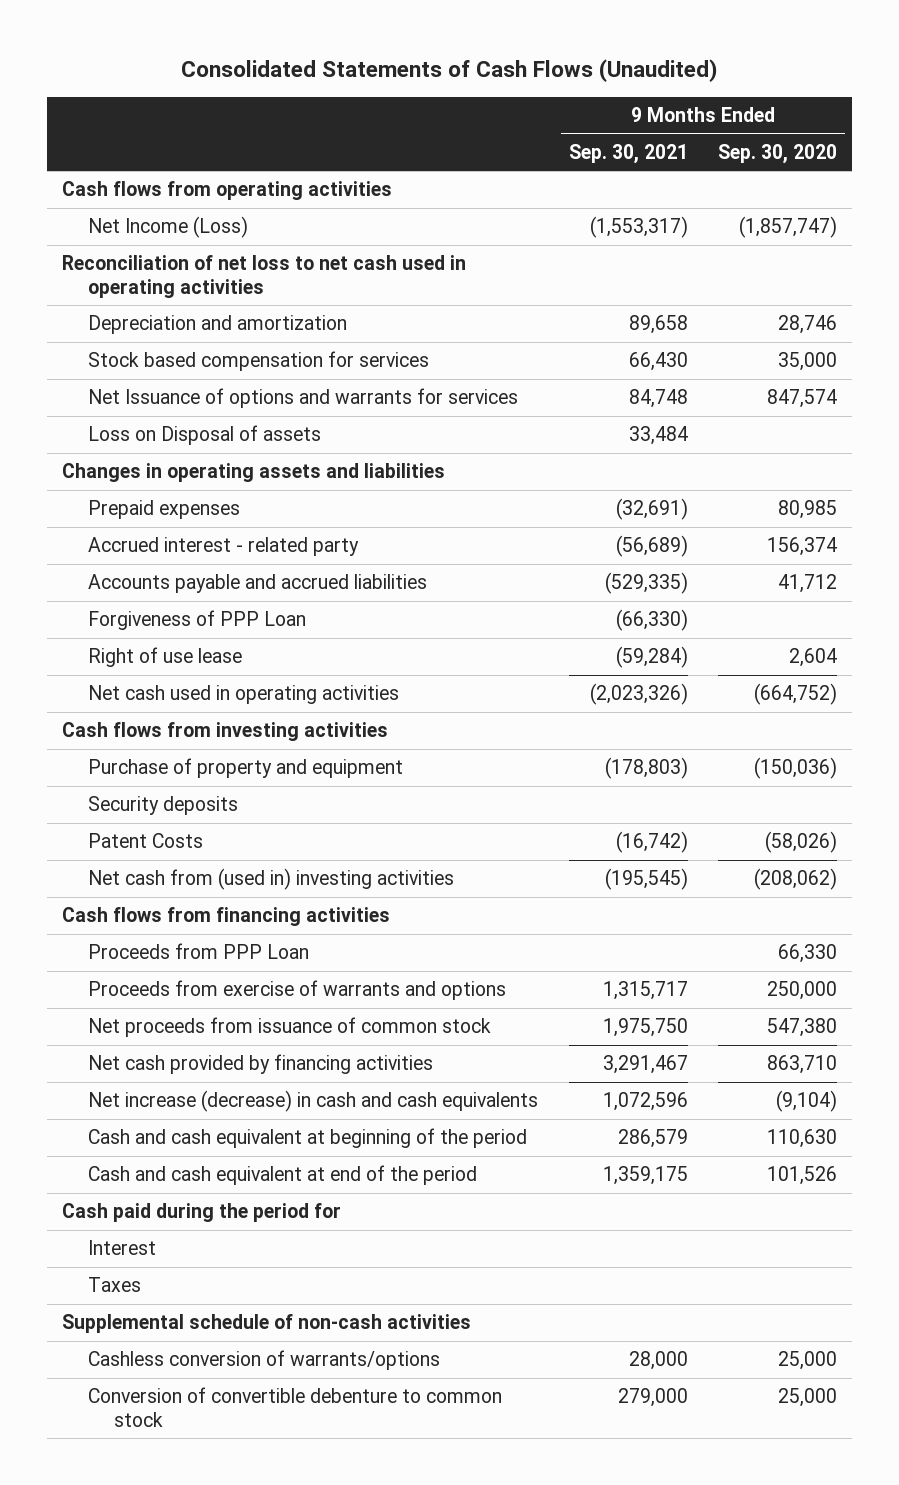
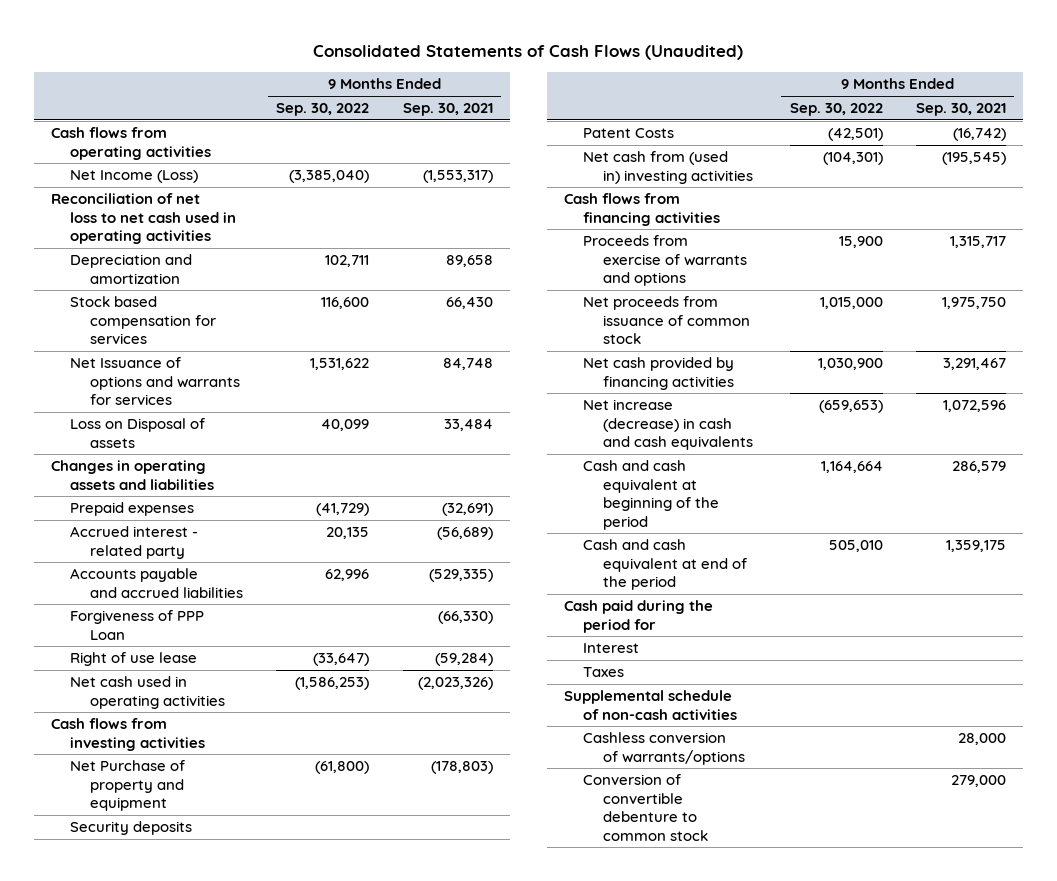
[718,143,838,164] Sep. 30, 2020 -> none
none -> [276,103,370,117] Sep. 30, 2022
[88,758,404,779] Purchase of property and equipment -> [70,760,186,812] Net Purchase of property and equipment
[88,943,310,960] Proceeds from PPP Loan -> none

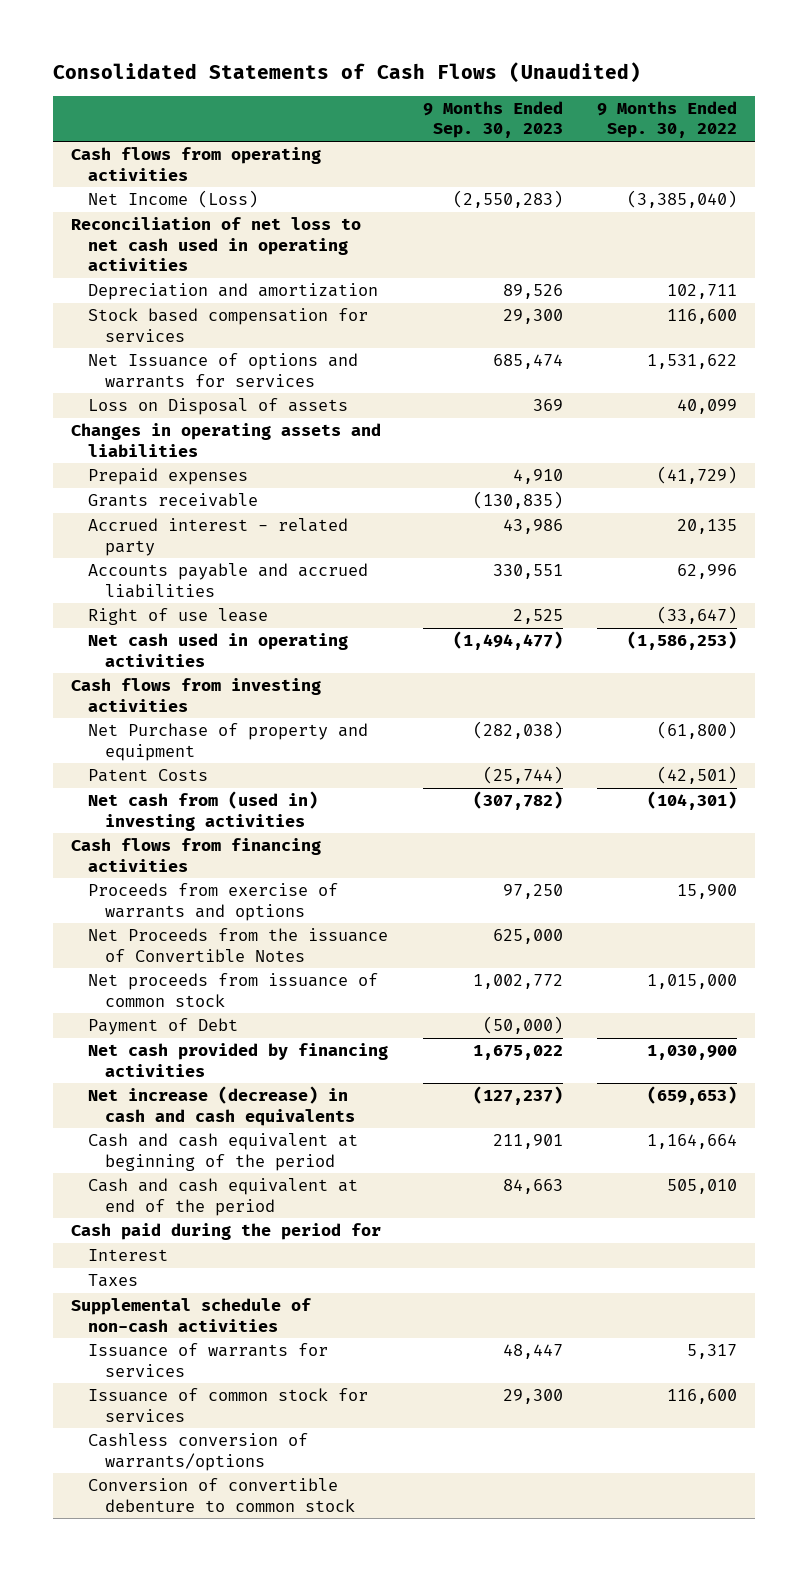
[402,103,493,117] Sep. 30, 2021 -> none
none -> [422,101,563,139] 9 Months Ended Sep. 30, 2023
none -> [87,493,258,508] Grants receivable
[70,610,205,640] Forgiveness of PPP Loan -> none
[70,821,193,836] Security deposits -> none
none -> [87,928,388,962] Net Proceeds from the issuance of Convertible Notes
none -> [87,1018,238,1036] Payment of Debt
none -> [87,1343,328,1377] Issuance of warrants for services
none -> [87,1388,368,1422] Issuance of common stock for services

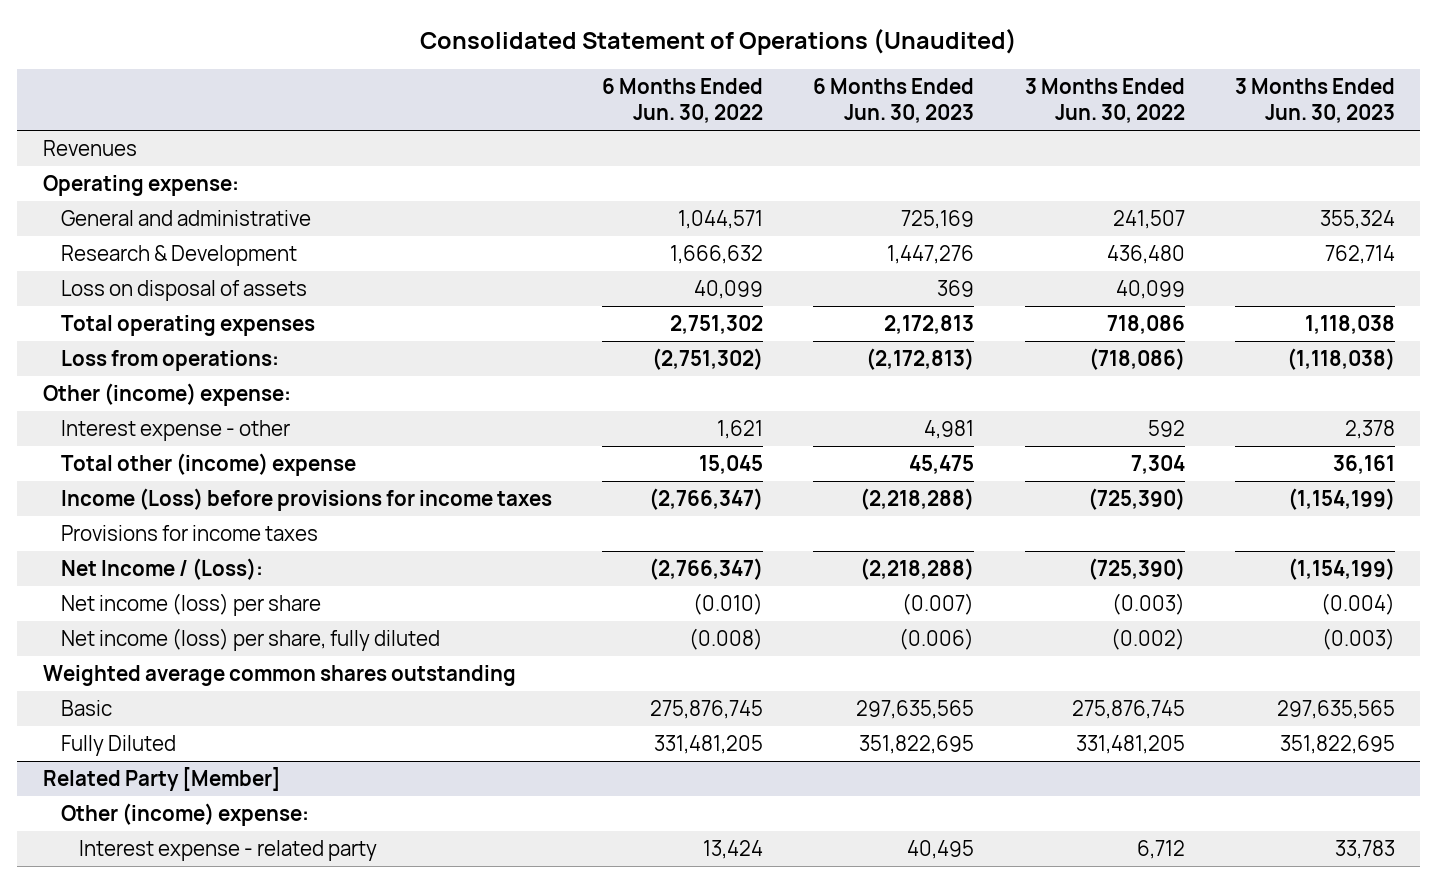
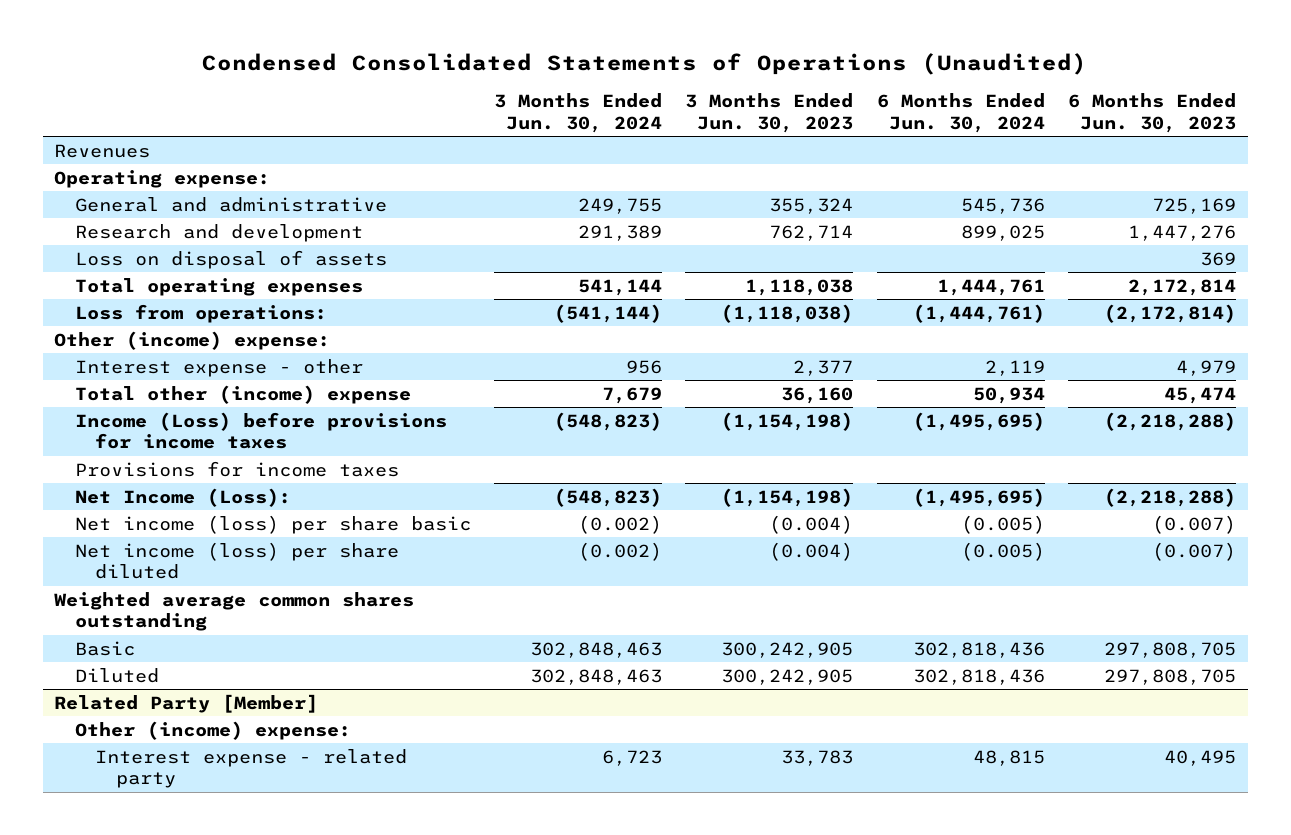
[419,28,1017,55] Consolidated Statement of Operations (Unaudited) -> [202,53,1088,76] Condensed Consolidated Statements of Operations (Unaudited)
[602,78,764,124] 6 Months Ended Jun. 30, 2022 -> none
[1024,78,1185,124] 3 Months Ended Jun. 30, 2022 -> none
none -> [494,93,663,134] 3 Months Ended Jun. 30, 2024
none -> [876,93,1045,134] 6 Months Ended Jun. 30, 2024
[60,245,297,267] Research & Development -> [74,223,363,242] Research and development
[884,315,975,335] 2,172,813 -> [1128,278,1237,296] 2,172,814
[866,348,975,371] (2,172,813) -> [1104,303,1237,323] (2,172,814)
[924,420,975,440] 4,981 -> [1176,359,1237,376] 4,979
[1344,420,1395,440] 2,378 -> [793,359,854,376] 2,377
[909,455,975,475] 45,475 -> [1164,386,1237,404] 45,474
[1332,455,1395,475] 36,161 -> [781,386,854,404] 36,160
[1287,488,1395,511] (1,154,199) -> [721,411,854,431] (1,154,198)
[60,558,263,581] Net Income / (Loss): -> [74,487,291,507] Net Income (Loss):
[1287,558,1395,581] (1,154,199) -> [721,487,854,507] (1,154,198)
[60,593,321,617] Net income (loss) per share -> [74,514,471,534] Net income (loss) per share basic
[60,628,440,652] Net income (loss) per share, fully diluted -> [74,541,399,580] Net income (loss) per share diluted
[899,628,975,651] (0.006) -> [1152,541,1237,561] (0.007)
[1321,628,1395,651] (0.003) -> [769,541,854,561] (0.004)
[856,700,975,720] 297,635,565 -> [1104,641,1237,658] 297,808,705
[1276,700,1395,720] 297,635,565 -> [721,641,854,658] 300,242,905
[60,735,176,757] Fully Diluted -> [74,667,159,683] Diluted
[859,735,975,755] 351,822,695 -> [1104,668,1237,685] 297,808,705
[1279,735,1395,755] 351,822,695 -> [721,668,854,685] 300,242,905

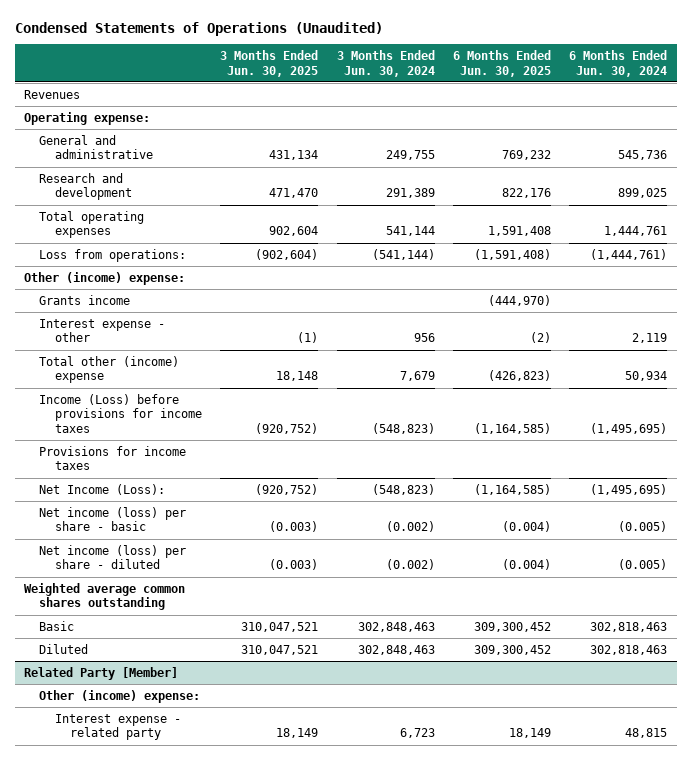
[202,53,1088,76] Condensed Consolidated Statements of Operations (Unaudited) -> [14,21,383,36] Condensed Statements of Operations (Unaudited)
[685,93,854,134] 3 Months Ended Jun. 30, 2023 -> none
[1068,93,1237,134] 6 Months Ended Jun. 30, 2023 -> none
none -> [220,49,319,77] 3 Months Ended Jun. 30, 2025
none -> [453,49,552,77] 6 Months Ended Jun. 30, 2025
[74,249,387,269] Loss on disposal of assets -> none
none -> [39,294,131,305] Grants income
[74,514,471,534] Net income (loss) per share basic -> [39,506,187,532] Net income (loss) per share - basic
[74,541,399,580] Net income (loss) per share diluted -> [39,544,187,570] Net income (loss) per share - diluted
[912,641,1045,658] 302,818,436 -> [590,621,668,632] 302,818,463
[912,668,1045,685] 302,818,436 -> [590,644,668,655] 302,818,463

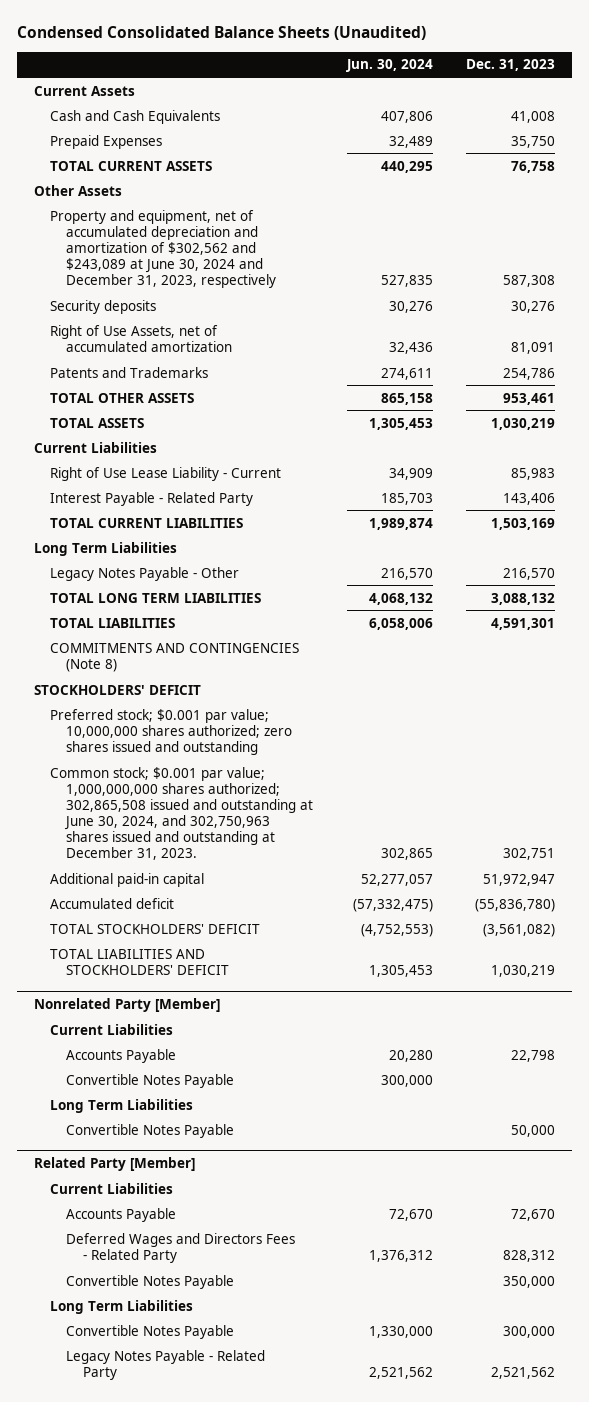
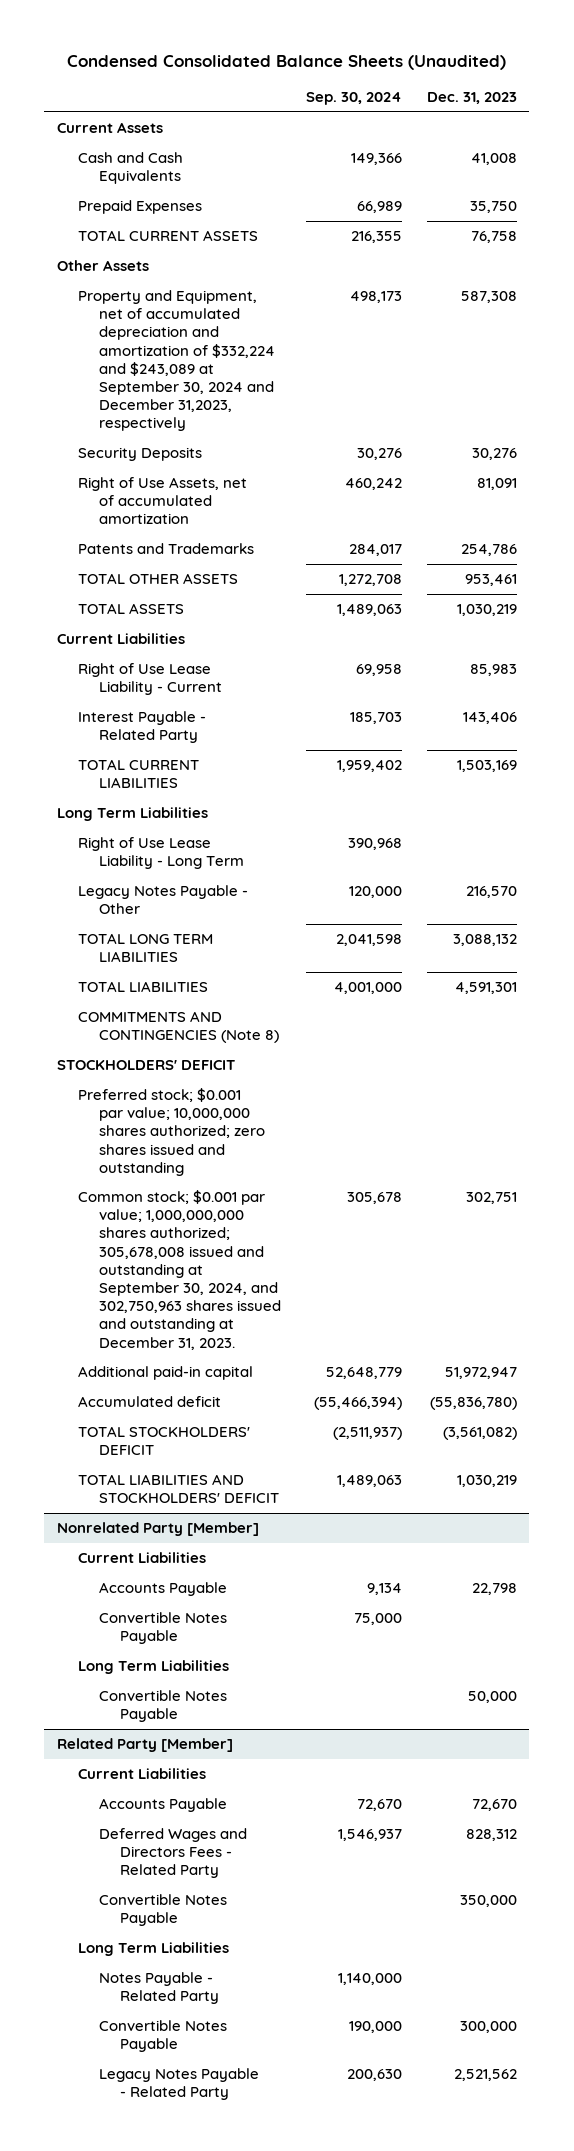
[345,59,433,73] Jun. 30, 2024 -> none
none -> [305,92,402,106] Sep. 30, 2024
[50,209,277,289] Property and equipment, net of accumulated depreciation and amortization of $302,562 and $243,089 at June 30, 2024 and December 31, 2023, respectively -> [77,290,275,432] Property and Equipment, net of accumulated depreciation and amortization of $332,224 and $243,089 at September 30, 2024 and December 31,2023, respectively
[50,299,157,314] Security deposits -> [77,447,202,462] Security Deposits
none -> [77,837,244,870] Right of Use Lease Liability - Long Term
[50,766,314,861] Common stock; $0.001 par value; 1,000,000,000 shares authorized; 302,865,508 issued and outstanding at June 30, 2024, and 302,750,963 shares issued and outstanding at December 31, 2023. -> [77,1190,281,1350] Common stock; $0.001 par value; 1,000,000,000 shares authorized; 305,678,008 issued and outstanding at September 30, 2024, and 302,750,963 shares issued and outstanding at December 31, 2023.
none -> [98,1972,220,2005] Notes Payable - Related Party

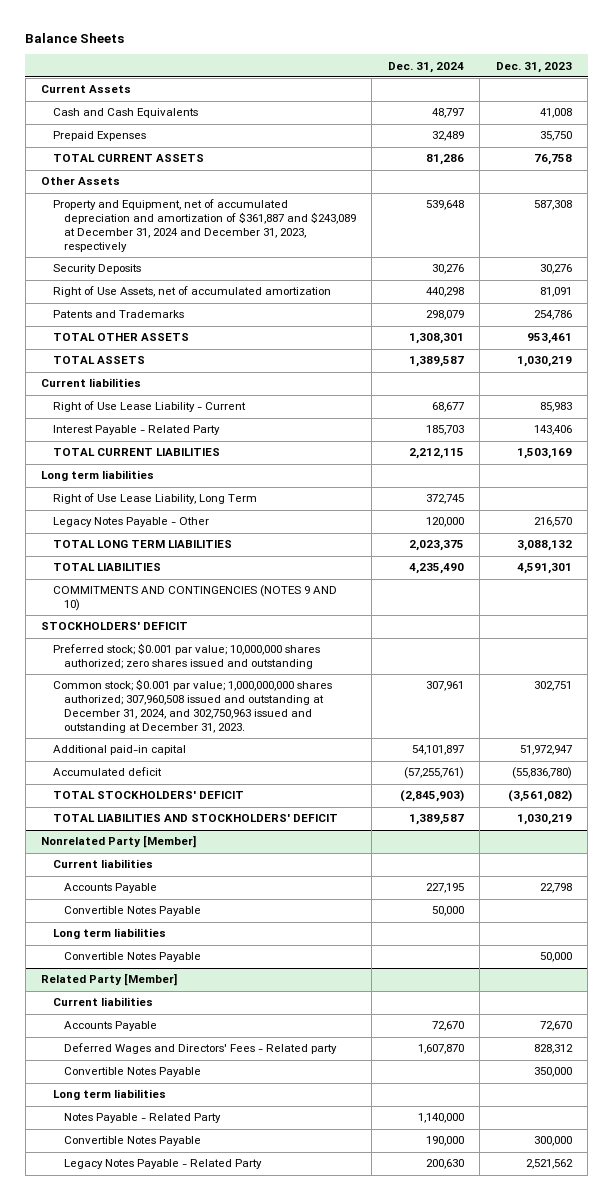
[66,55,506,71] Condensed Consolidated Balance Sheets (Unaudited) -> [25,33,125,44] Balance Sheets
[305,92,402,106] Sep. 30, 2024 -> none
none -> [387,61,464,73] Dec. 31, 2024
[77,290,275,432] Property and Equipment, net of accumulated depreciation and amortization of $332,224 and $243,089 at September 30, 2024 and December 31,2023, respectively -> [52,199,356,253] Property and Equipment, net of accumulated depreciation and amortization of $361,887 and $243,089 at December 31, 2024 and December 31, 2023, respectively
[56,633,185,645] Current Liabilities -> [41,378,142,388] Current liabilities
[56,807,208,822] Long Term Liabilities -> [41,470,155,482] Long term liabilities
[77,837,244,870] Right of Use Lease Liability - Long Term -> [52,493,257,505] Right of Use Lease Liability, Long Term
[77,1011,279,1044] COMMITMENTS AND CONTINGENCIES (Note 8) -> [52,585,337,612] COMMITMENTS AND CONTINGENCIES (NOTES 9 AND 10)
[77,1190,281,1350] Common stock; $0.001 par value; 1,000,000,000 shares authorized; 305,678,008 issued and outstanding at September 30, 2024, and 302,750,963 shares issued and outstanding at December 31, 2023. -> [52,679,332,734] Common stock; $0.001 par value; 1,000,000,000 shares authorized; 307,960,508 issued and outstanding at December 31, 2024, and 302,750,963 issued and outstanding at December 31, 2023.
[77,1552,206,1564] Current Liabilities -> [52,859,153,869] Current liabilities
[77,1660,229,1675] Long Term Liabilities -> [52,928,166,940] Long term liabilities
[77,1768,206,1780] Current Liabilities -> [52,997,153,1007] Current liabilities
[98,1828,247,1879] Deferred Wages and Directors Fees - Related Party -> [63,1043,337,1055] Deferred Wages and Directors' Fees - Related party
[77,1942,229,1957] Long Term Liabilities -> [52,1089,166,1101] Long term liabilities

